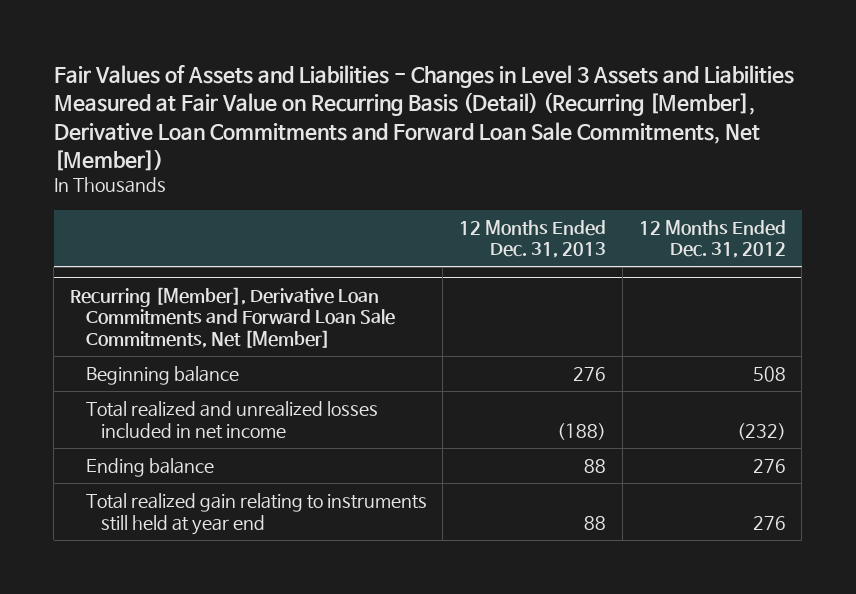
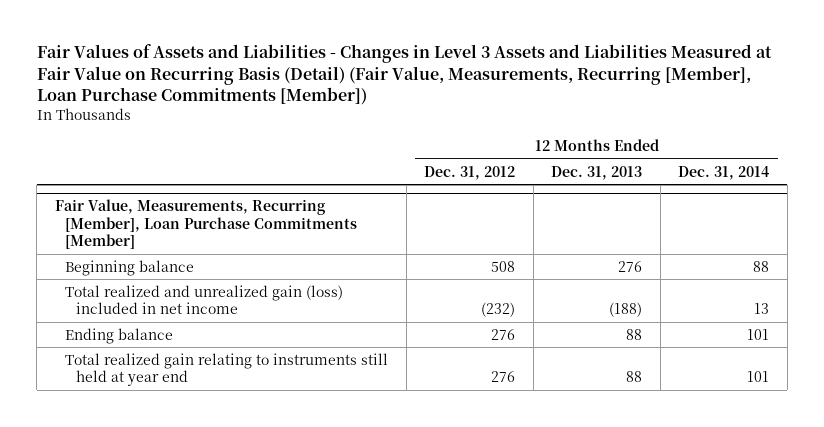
[53,65,794,171] Fair Values of Assets and Liabilities - Changes in Level 3 Assets and Liabilities Measured at Fair Value on Recurring Basis (Detail) (Recurring [Member], Derivative Loan Commitments and Forward Loan Sale Commitments, Net [Member]) -> [36,44,772,106] Fair Values of Assets and Liabilities - Changes in Level 3 Assets and Liabilities Measured at Fair Value on Recurring Basis (Detail) (Fair Value, Measurements, Recurring [Member], Loan Purchase Commitments [Member])
none -> [678,165,770,180] Dec. 31, 2014
[70,286,395,348] Recurring [Member], Derivative Loan Commitments and Forward Loan Sale Commitments, Net [Member] -> none
none -> [54,199,358,250] Fair Value, Measurements, Recurring [Member], Loan Purchase Commitments [Member]
[85,401,378,439] Total realized and unrealized losses included in net income -> [65,284,344,315] Total realized and unrealized gain (loss) included in net income

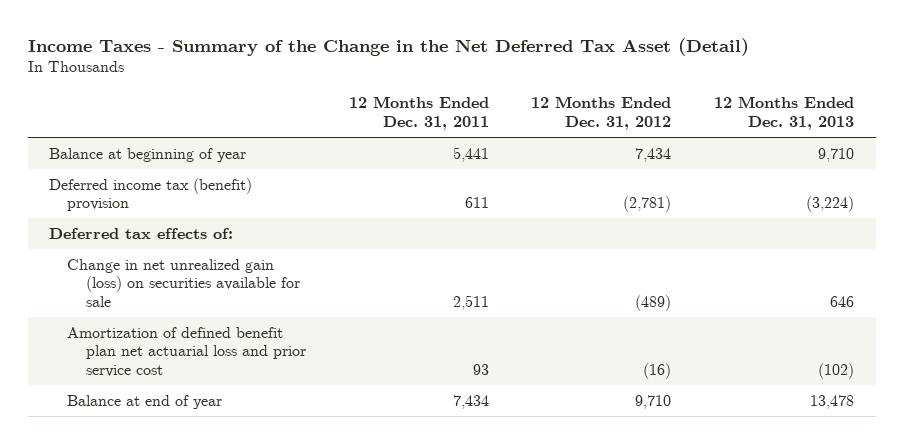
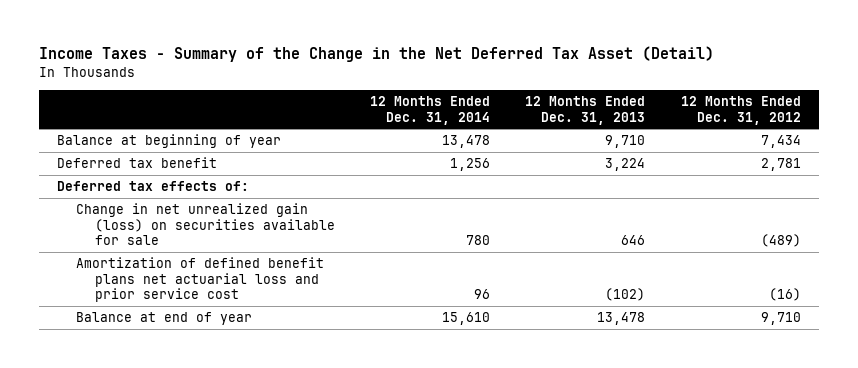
[348,96,489,130] 12 Months Ended Dec. 31, 2011 -> none
none -> [370,96,491,125] 12 Months Ended Dec. 31, 2014
[49,177,253,212] Deferred income tax (benefit) provision -> [56,157,217,169] Deferred tax benefit
[623,196,672,213] (2,781) -> [760,158,801,172] 2,781
[806,196,855,213] (3,224) -> [605,158,646,172] 3,224
[67,326,306,378] Amortization of defined benefit plan net actuarial loss and prior service cost -> [75,257,324,303] Amortization of defined benefit plans net actuarial loss and prior service cost

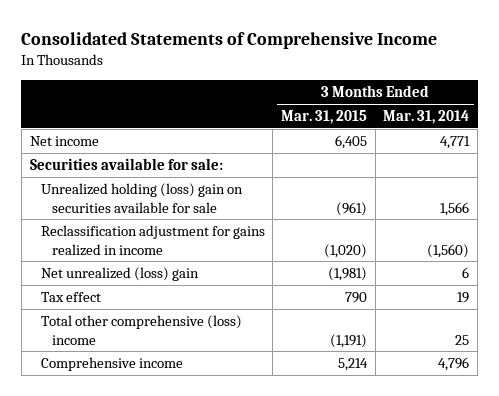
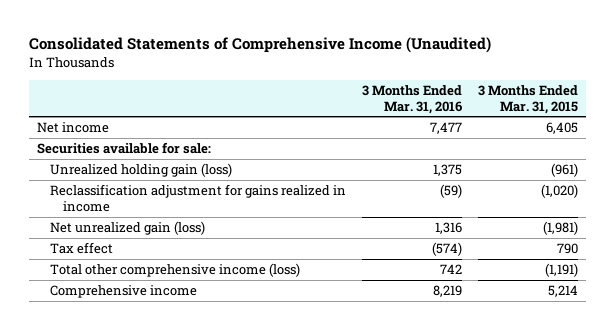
[21,31,438,49] Consolidated Statements of Comprehensive Income -> [28,36,491,53] Consolidated Statements of Comprehensive Income (Unaudited)
[383,110,470,125] Mar. 31, 2014 -> none
none -> [361,84,462,114] 3 Months Ended Mar. 31, 2016
[40,182,243,213] Unrealized holding (loss) gain on securities available for sale -> [50,163,233,178] Unrealized holding gain (loss)
[40,266,199,281] Net unrealized (loss) gain -> [50,221,206,236] Net unrealized gain (loss)
[40,314,242,345] Total other comprehensive (loss) income -> [50,263,301,278] Total other comprehensive income (loss)

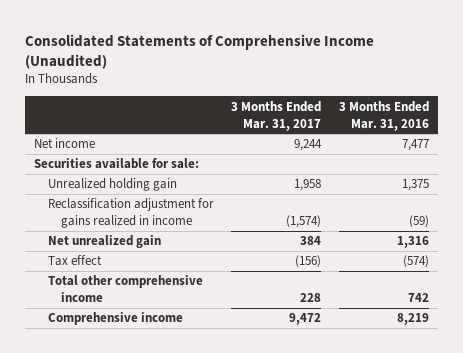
[477,84,578,114] 3 Months Ended Mar. 31, 2015 -> none
none -> [231,100,322,131] 3 Months Ended Mar. 31, 2017
[50,163,233,178] Unrealized holding gain (loss) -> [47,178,177,192] Unrealized holding gain
[50,221,206,236] Net unrealized gain (loss) -> [47,235,161,249] Net unrealized gain
[50,263,301,278] Total other comprehensive income (loss) -> [47,275,203,303] Total other comprehensive income

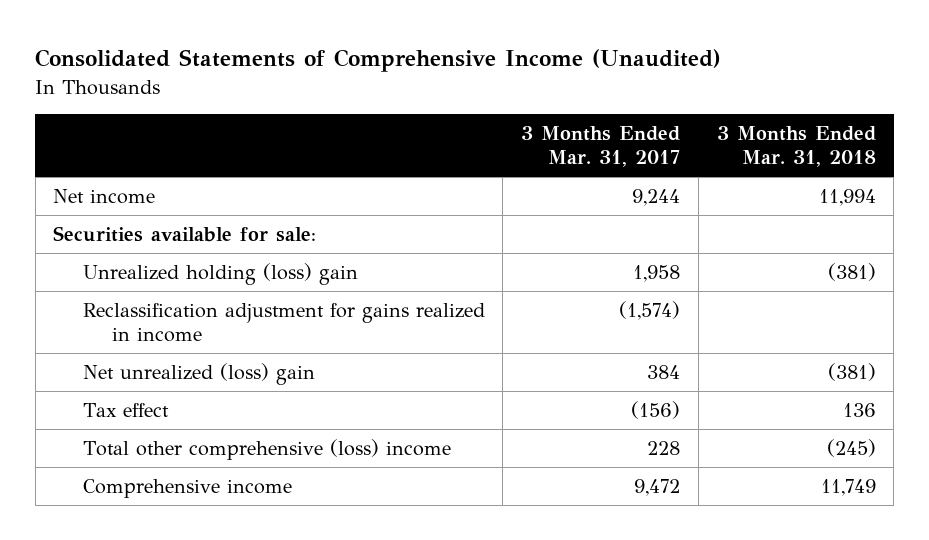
[339,100,430,131] 3 Months Ended Mar. 31, 2016 -> none
none -> [716,125,876,167] 3 Months Ended Mar. 31, 2018
[47,178,177,192] Unrealized holding gain -> [82,263,358,286] Unrealized holding (loss) gain
[47,235,161,249] Net unrealized gain -> [82,363,315,386] Net unrealized (loss) gain
[47,275,203,303] Total other comprehensive income -> [82,439,451,461] Total other comprehensive (loss) income

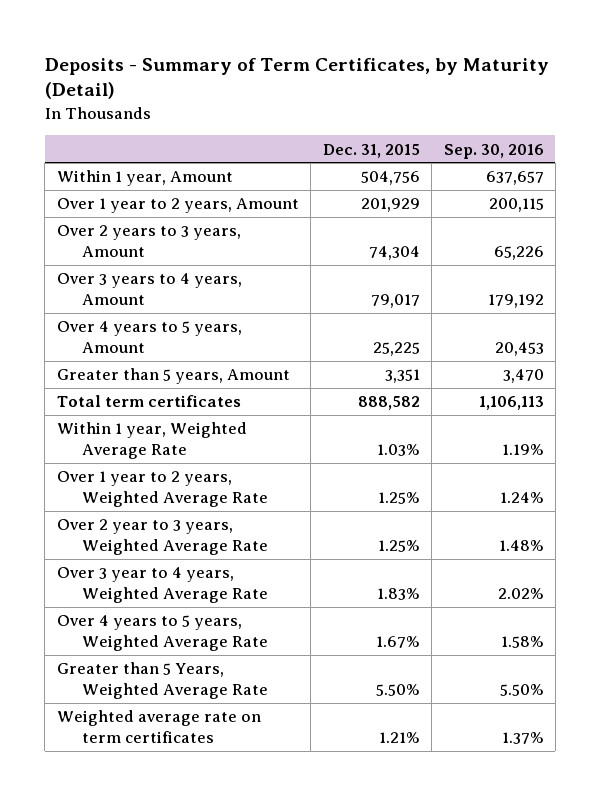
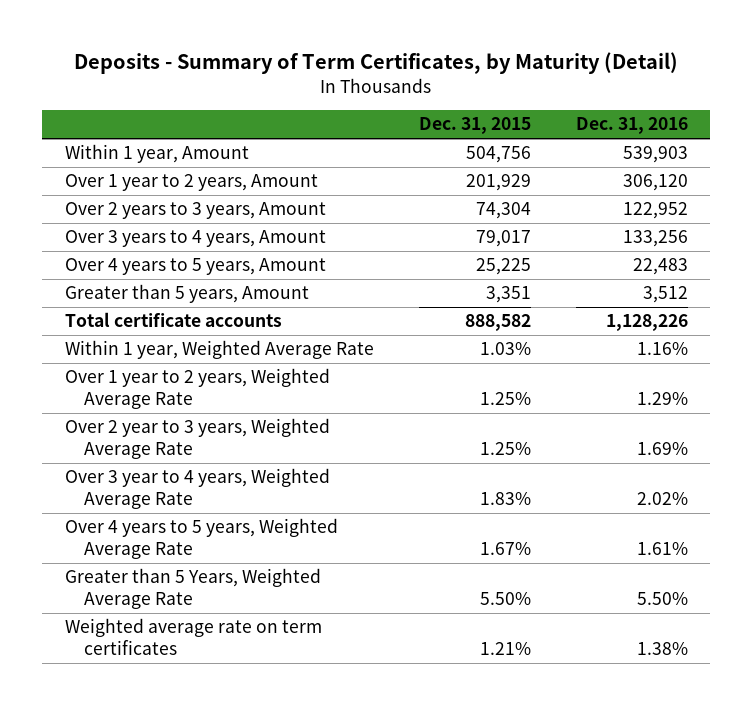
[443,143,544,159] Sep. 30, 2016 -> none
none -> [575,117,688,135] Dec. 31, 2016
[56,395,241,408] Total term certificates -> [64,312,282,328] Total certificate accounts

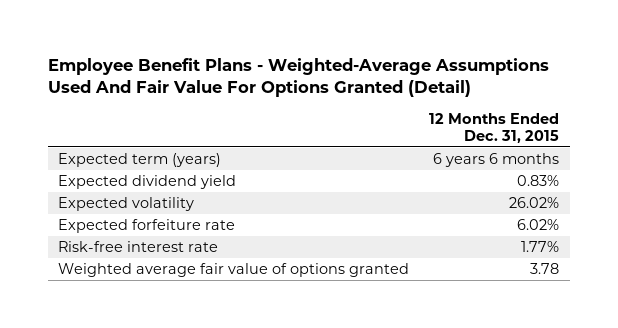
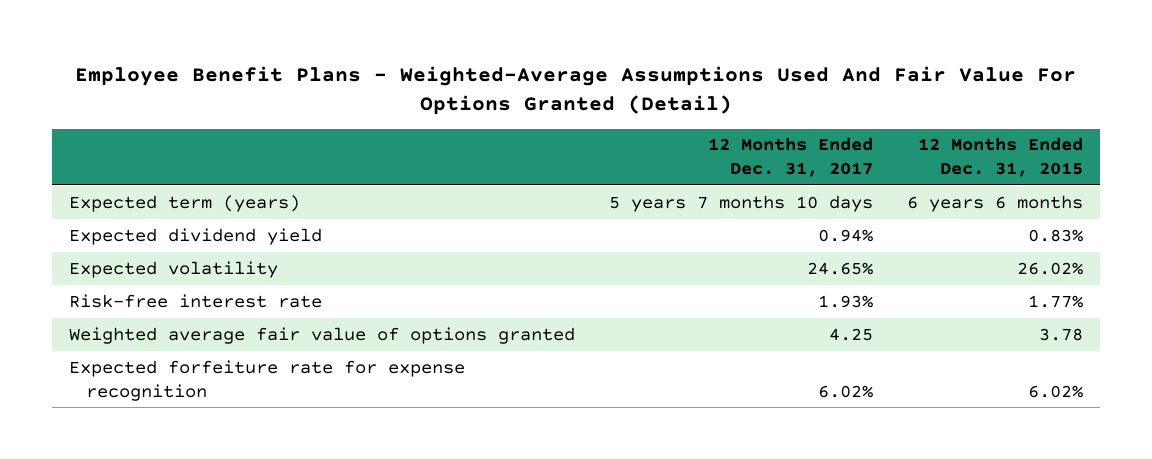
none -> [707,137,873,178] 12 Months Ended Dec. 31, 2017
[58,218,236,233] Expected forfeiture rate -> none
none -> [68,359,465,401] Expected forfeiture rate for expense recognition

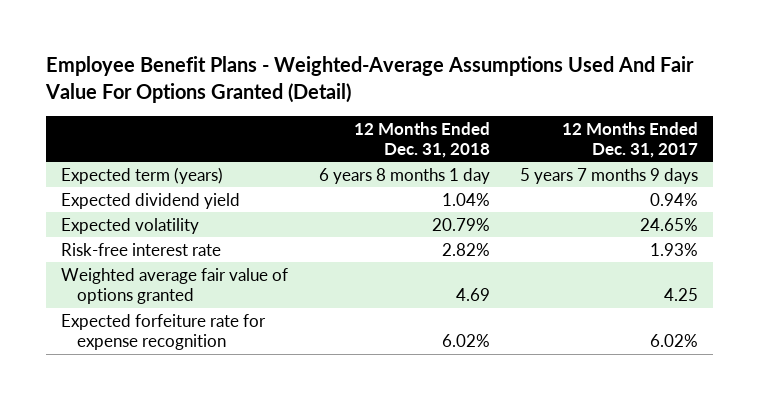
[917,137,1083,178] 12 Months Ended Dec. 31, 2015 -> none
none -> [353,121,490,158] 12 Months Ended Dec. 31, 2018
[608,194,873,212] 5 years 7 months 10 days -> [520,167,699,184] 5 years 7 months 9 days

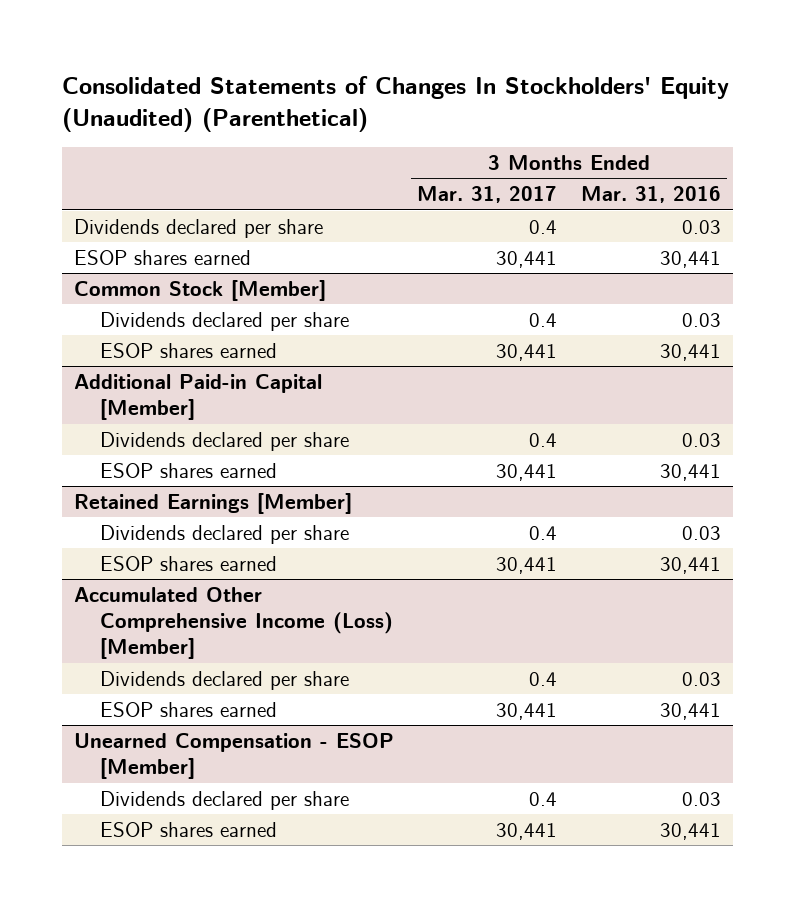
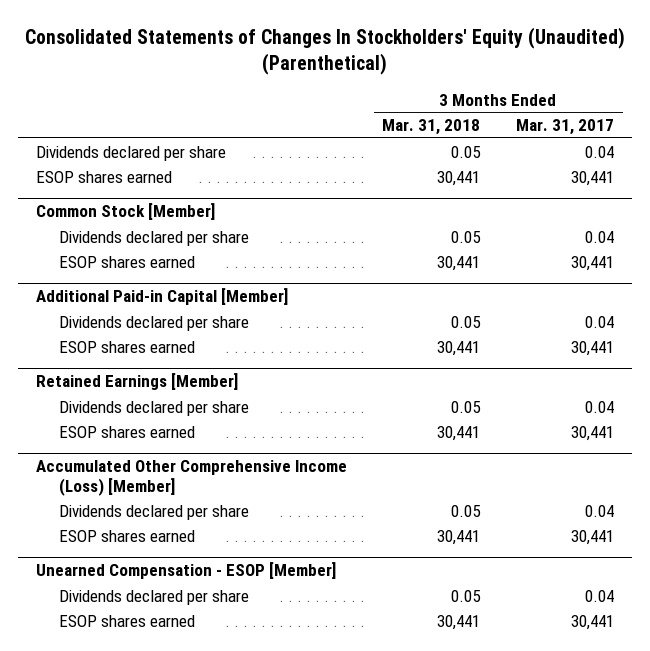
[581,186,722,204] Mar. 31, 2016 -> none
none -> [382,118,481,135] Mar. 31, 2018
[529,219,558,234] 0.4 -> [585,145,615,158] 0.04
[529,312,558,327] 0.4 -> [585,230,615,243] 0.04
[529,432,558,447] 0.4 -> [585,315,615,328] 0.04
[529,525,558,540] 0.4 -> [585,400,615,413] 0.04
[529,671,558,686] 0.4 -> [585,504,615,517] 0.04
[529,791,558,806] 0.4 -> [585,589,615,602] 0.04

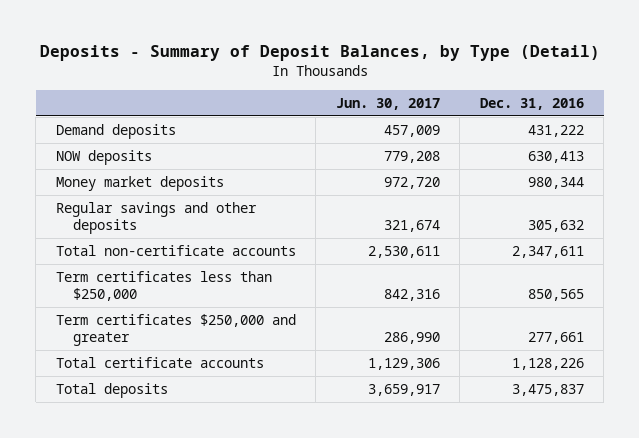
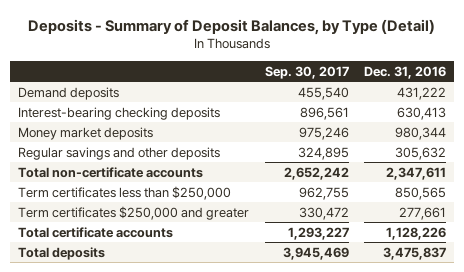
[335,97,440,110] Jun. 30, 2017 -> none
none -> [264,65,349,79] Sep. 30, 2017
[55,149,152,165] NOW deposits -> [18,106,221,120] Interest-bearing checking deposits

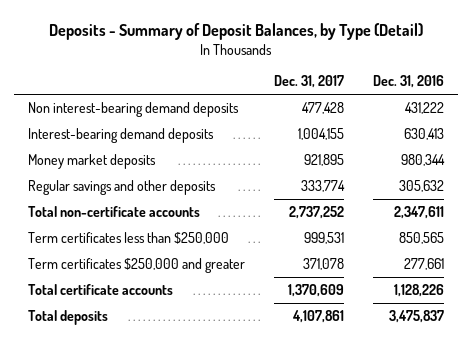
[264,65,349,79] Sep. 30, 2017 -> none
none -> [274,75,345,89] Dec. 31, 2017
[18,86,120,100] Demand deposits -> [28,101,240,117] Non interest-bearing demand deposits
[18,106,221,120] Interest-bearing checking deposits -> [28,127,215,143] Interest-bearing demand deposits

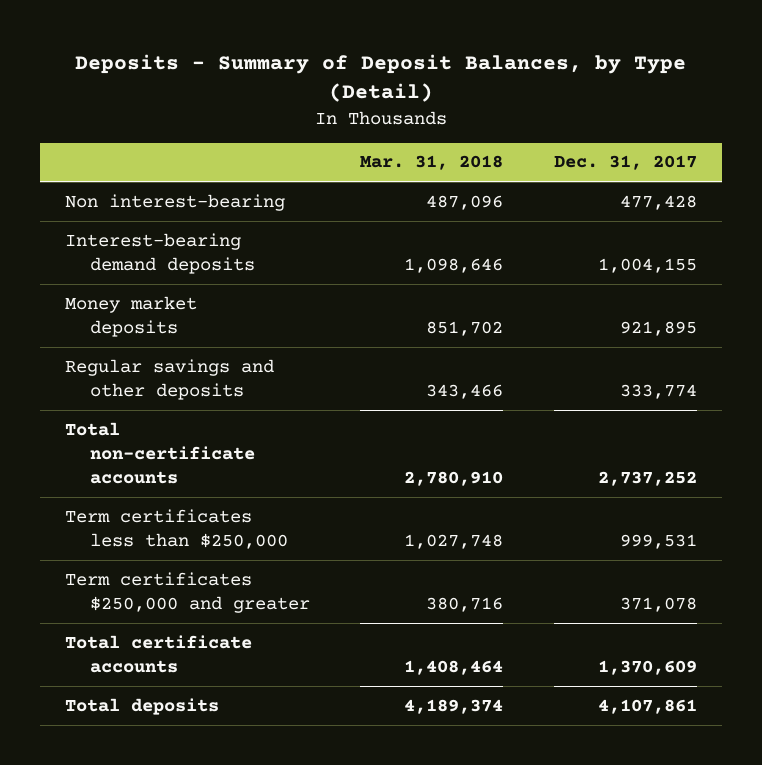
[372,75,444,89] Dec. 31, 2016 -> none
none -> [360,155,504,171] Mar. 31, 2018
[28,101,240,117] Non interest-bearing demand deposits -> [64,193,285,211] Non interest-bearing

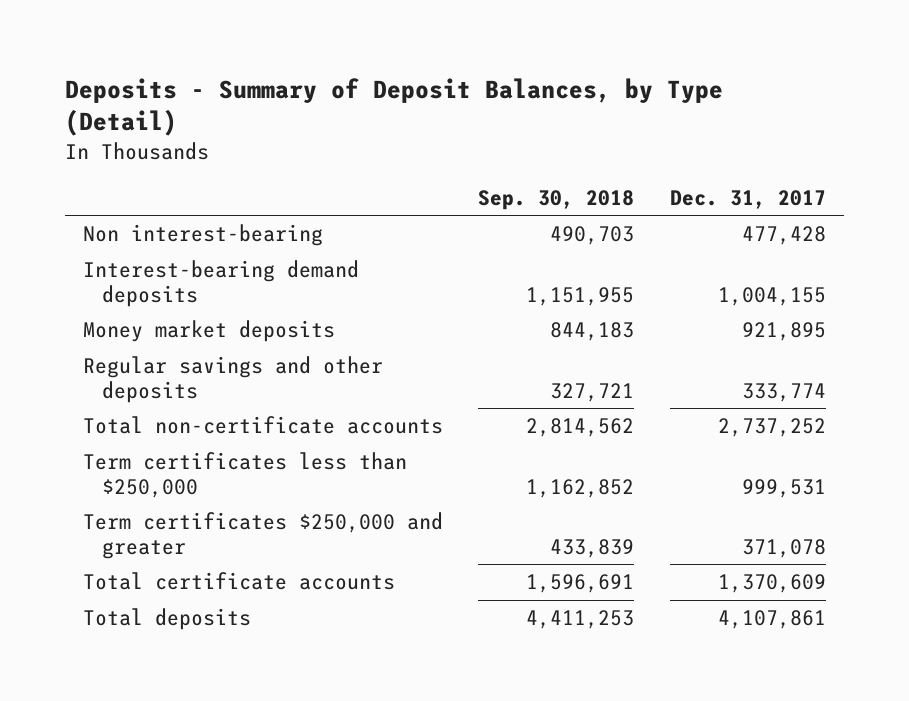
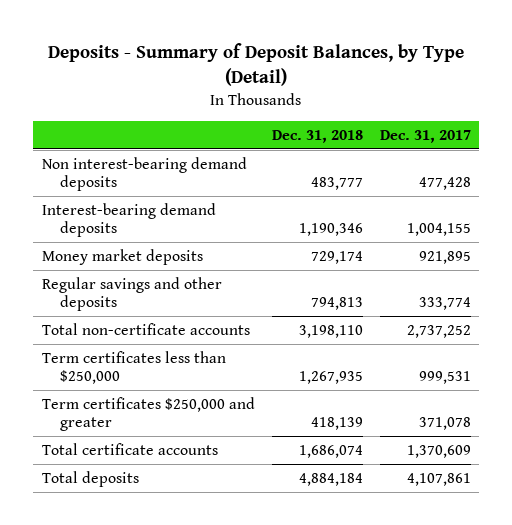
[478,190,635,211] Sep. 30, 2018 -> none
none -> [271,129,363,143] Dec. 31, 2018
[82,224,323,247] Non interest-bearing -> [41,156,247,192] Non interest-bearing demand deposits

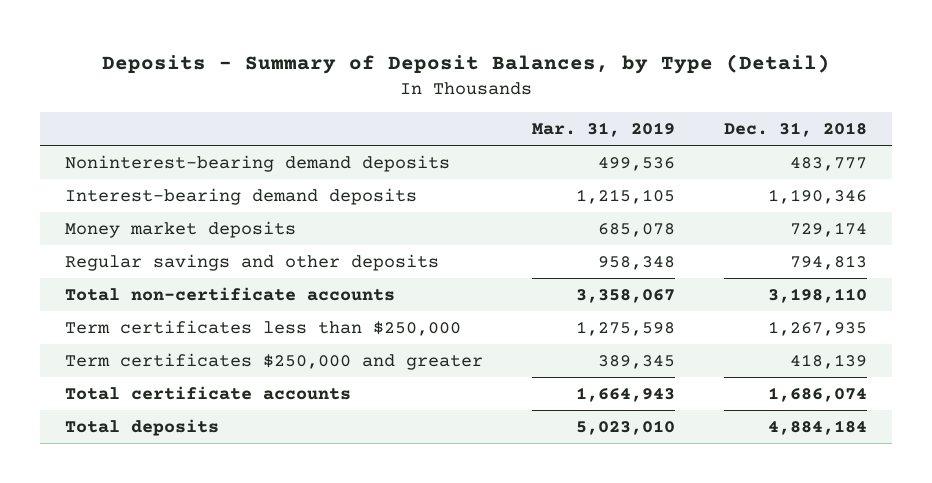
[379,129,471,143] Dec. 31, 2017 -> none
none -> [531,122,675,138] Mar. 31, 2019
[41,156,247,192] Non interest-bearing demand deposits -> [64,155,450,173] Noninterest-bearing demand deposits

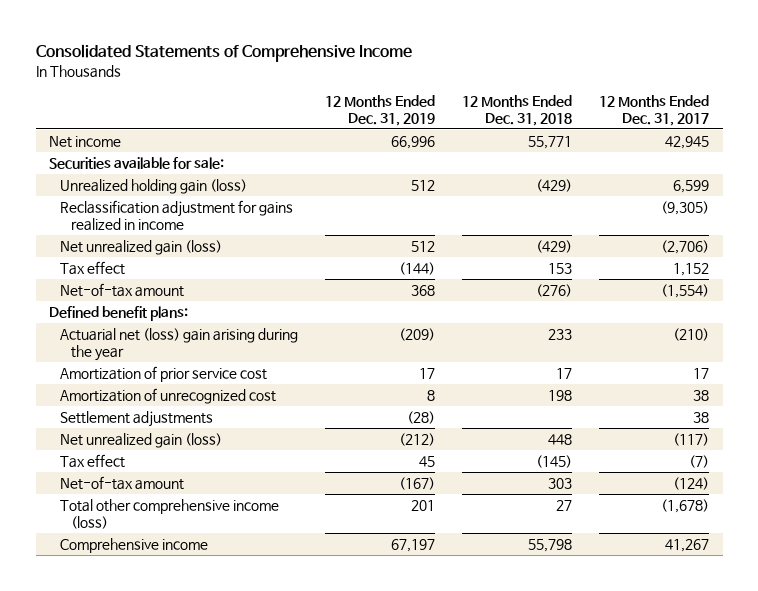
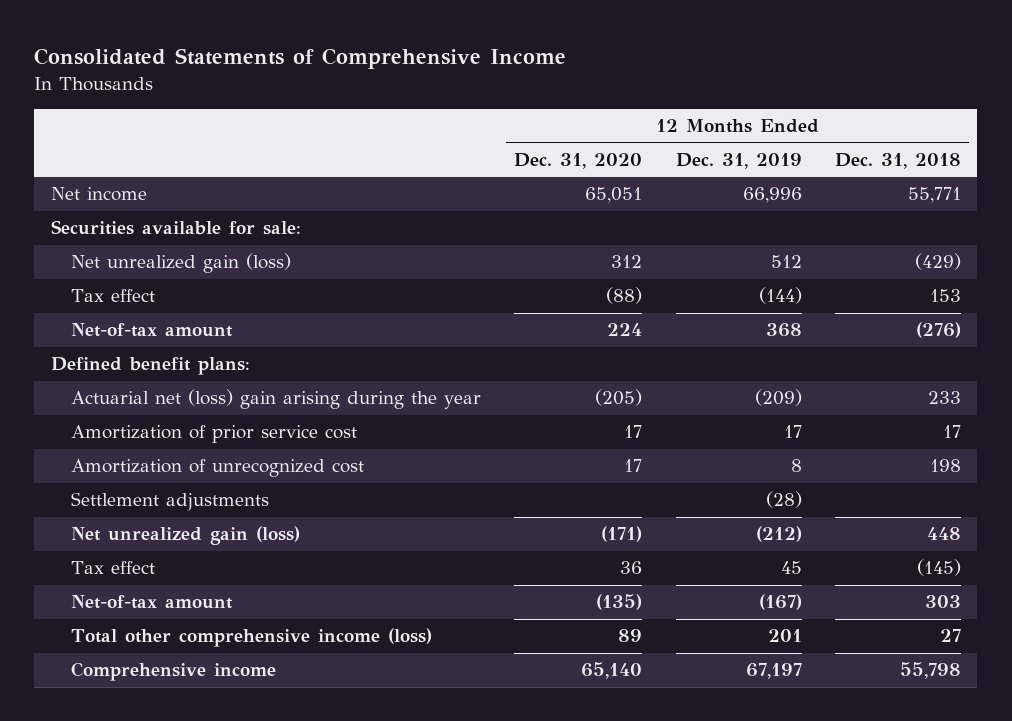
[599,94,710,126] 12 Months Ended Dec. 31, 2017 -> none
none -> [514,152,643,169] Dec. 31, 2020
[60,179,248,195] Unrealized holding gain (loss) -> none
[60,200,294,232] Reclassification adjustment for gains realized in income -> none

